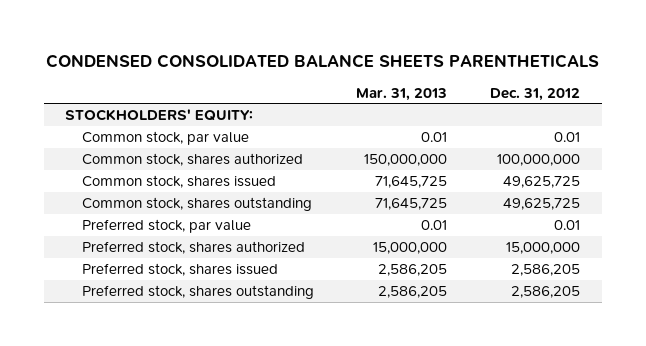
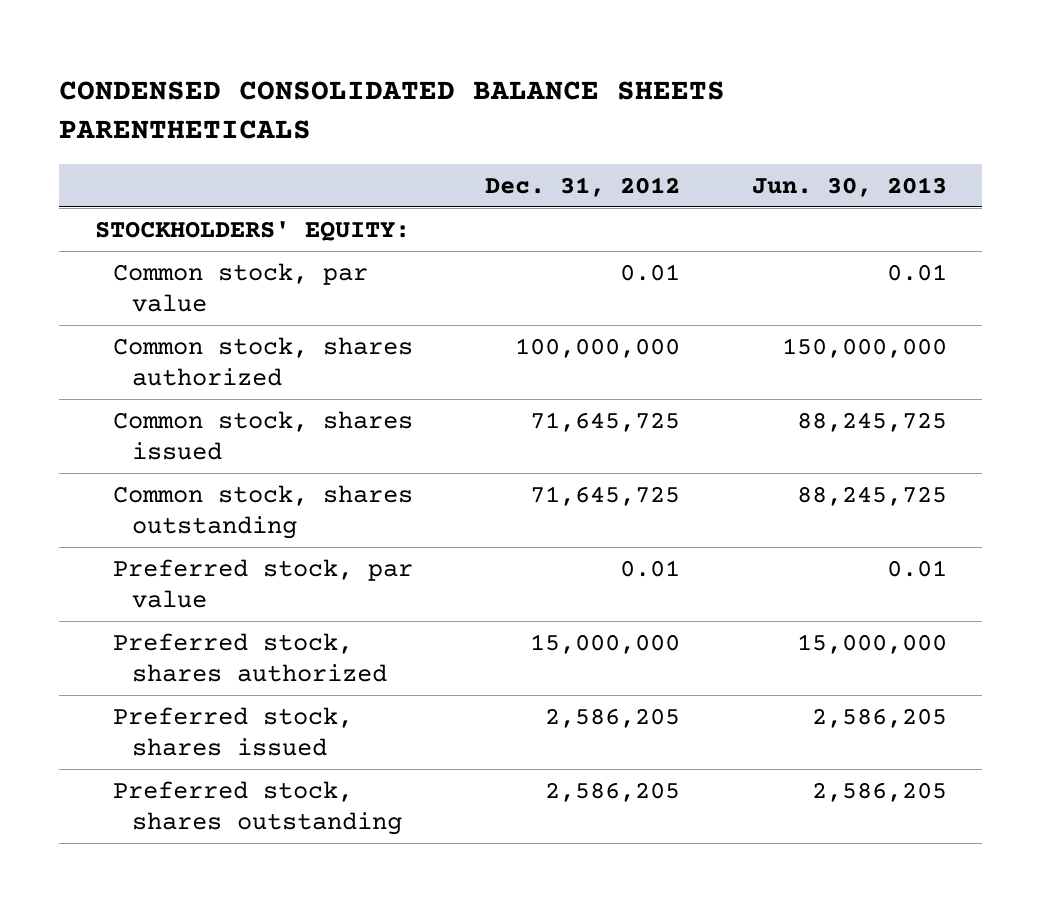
[356,87,448,101] Mar. 31, 2013 -> none
none -> [751,176,947,197] Jun. 30, 2013
[503,175,581,188] 49,625,725 -> [530,411,681,432] 71,645,725
[503,197,581,210] 49,625,725 -> [530,485,681,506] 71,645,725

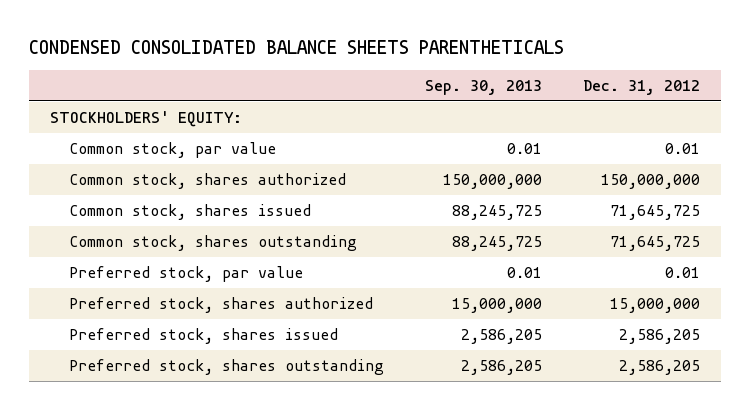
[751,176,947,197] Jun. 30, 2013 -> none
none -> [425,79,543,95] Sep. 30, 2013
[515,337,681,358] 100,000,000 -> [601,174,701,190] 150,000,000

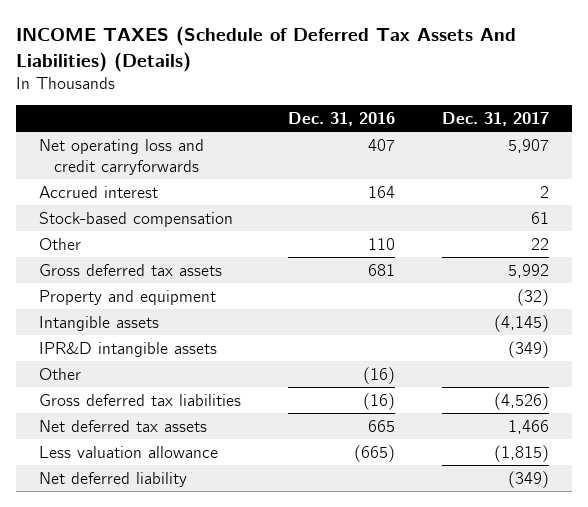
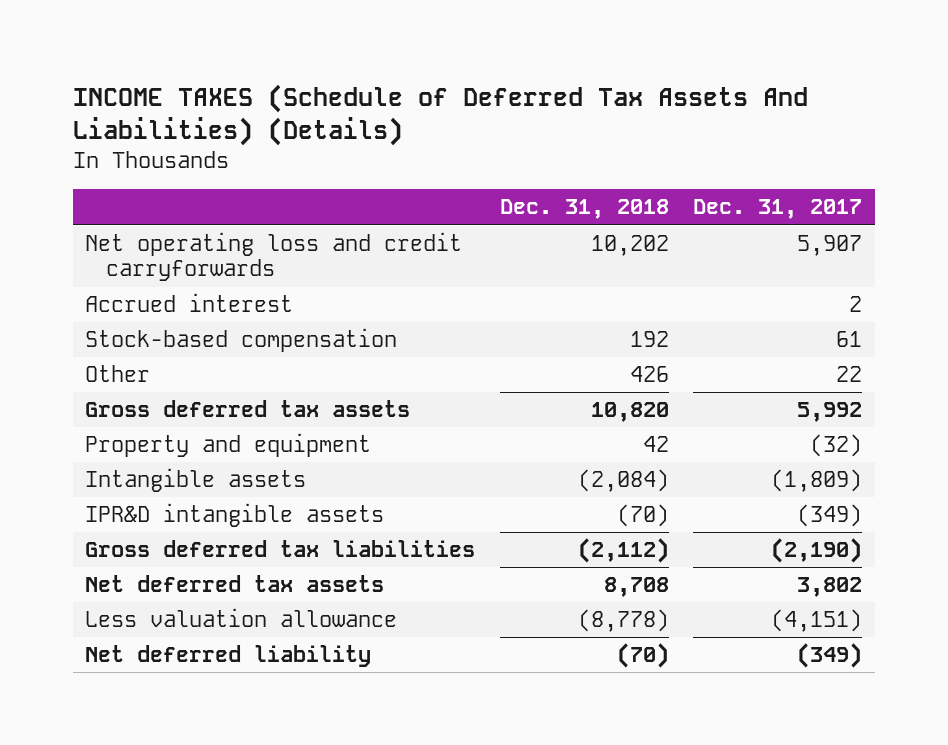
[287,111,395,126] Dec. 31, 2016 -> none
none -> [499,199,669,220] Dec. 31, 2018
[493,314,549,332] (4,145) -> [771,469,863,493] (1,809)
[39,367,82,380] Other -> none
[493,392,549,410] (4,526) -> [771,538,863,564] (2,190)
[507,419,549,434] 1,466 -> [797,577,863,598] 3,802
[493,444,549,462] (1,815) -> [771,609,863,633] (4,151)

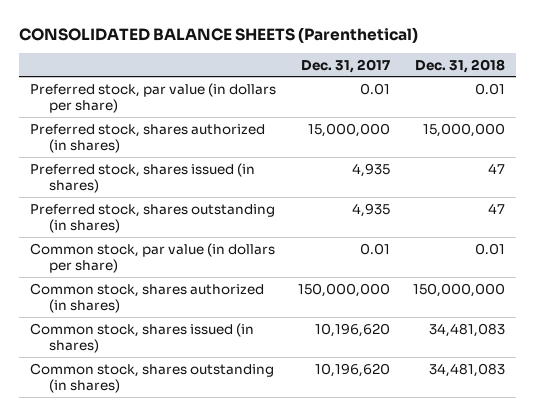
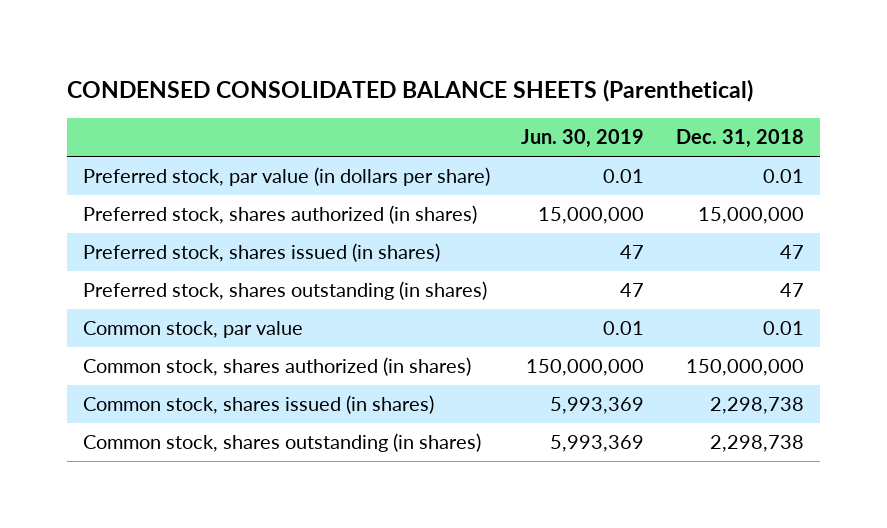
[18,26,418,43] CONSOLIDATED BALANCE SHEETS (Parenthetical) -> [67,78,754,102] CONDENSED CONSOLIDATED BALANCE SHEETS (Parenthetical)
[301,58,391,73] Dec. 31, 2017 -> none
none -> [521,129,645,149] Jun. 30, 2019
[30,242,276,274] Common stock, par value (in dollars per share) -> [82,321,303,339] Common stock, par value
[428,322,505,337] 34,481,083 -> [709,397,804,415] 2,298,738
[428,362,505,377] 34,481,083 -> [709,435,804,453] 2,298,738

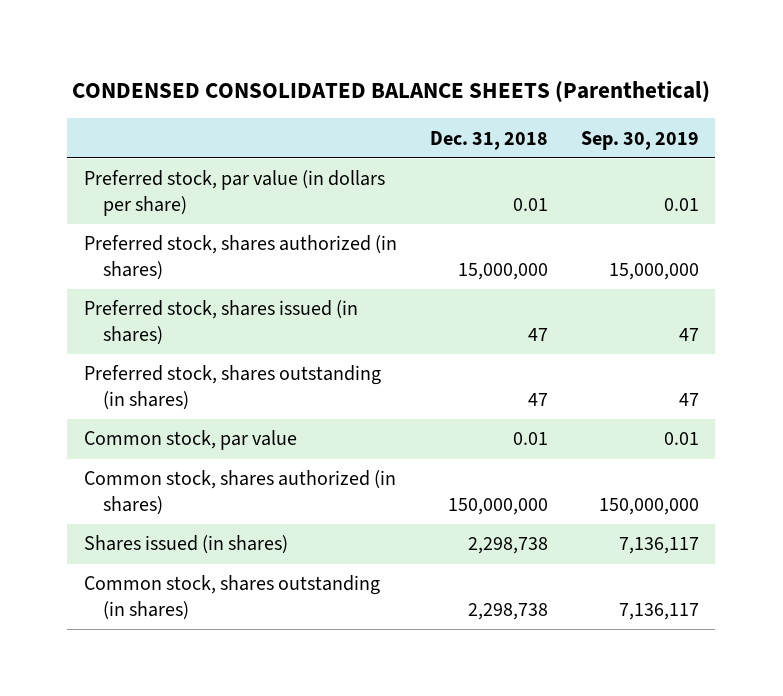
[521,129,645,149] Jun. 30, 2019 -> none
none -> [580,130,699,150] Sep. 30, 2019
[82,395,434,415] Common stock, shares issued (in shares) -> [83,535,288,555] Shares issued (in shares)

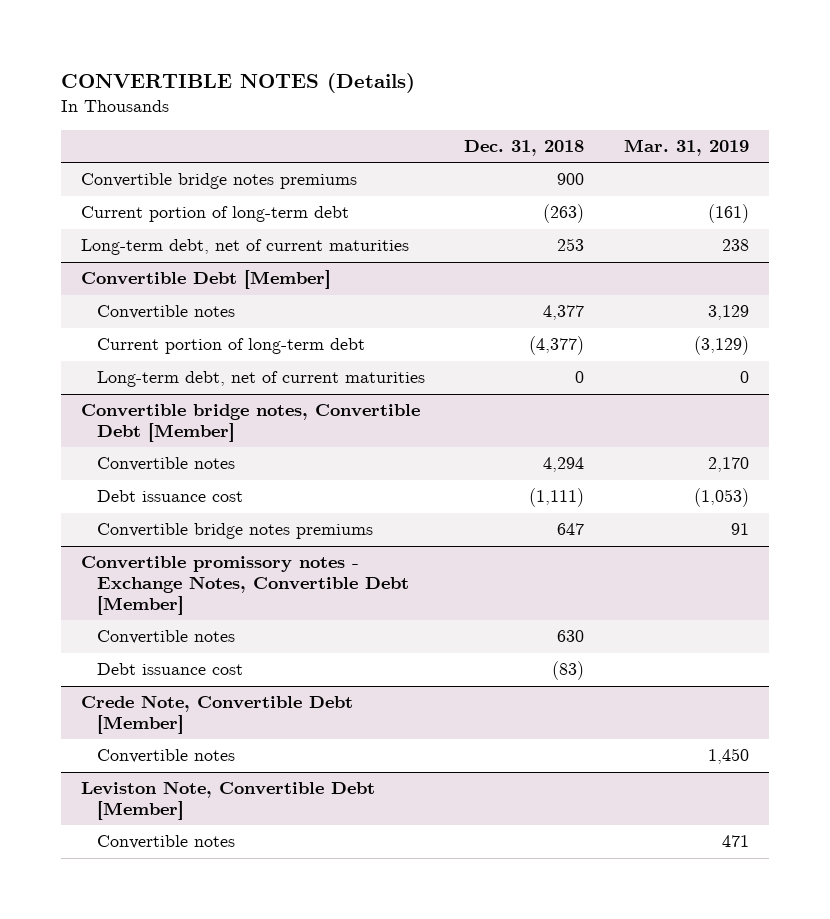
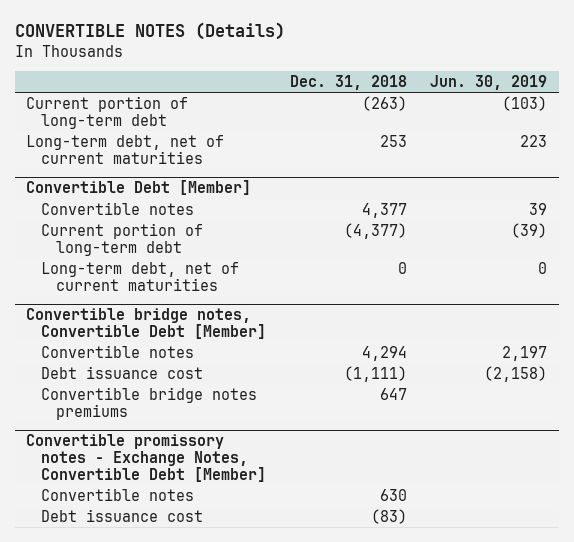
[624,139,750,157] Mar. 31, 2019 -> none
none -> [430,75,548,91] Jun. 30, 2019
[80,173,357,190] Convertible bridge notes premiums -> none
[80,695,353,735] Crede Note, Convertible Debt [Member] -> none
[96,749,235,764] Convertible notes -> none
[80,781,375,821] Leviston Note, Convertible Debt [Member] -> none
[96,835,235,850] Convertible notes -> none

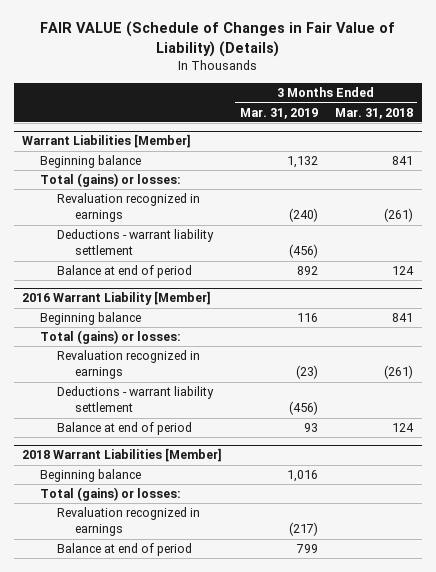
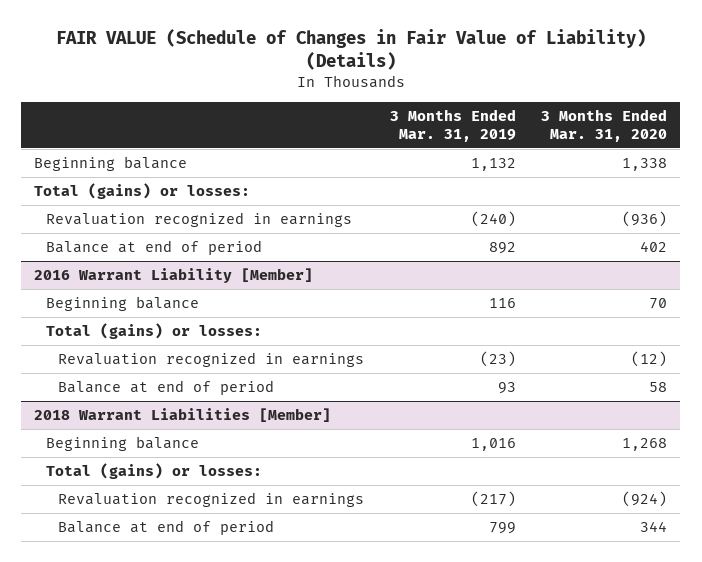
[335,107,414,119] Mar. 31, 2018 -> none
none -> [541,108,668,142] 3 Months Ended Mar. 31, 2020
[22,134,192,149] Warrant Liabilities [Member] -> none
[57,229,215,256] Deductions - warrant liability settlement -> none
[57,386,215,413] Deductions - warrant liability settlement -> none

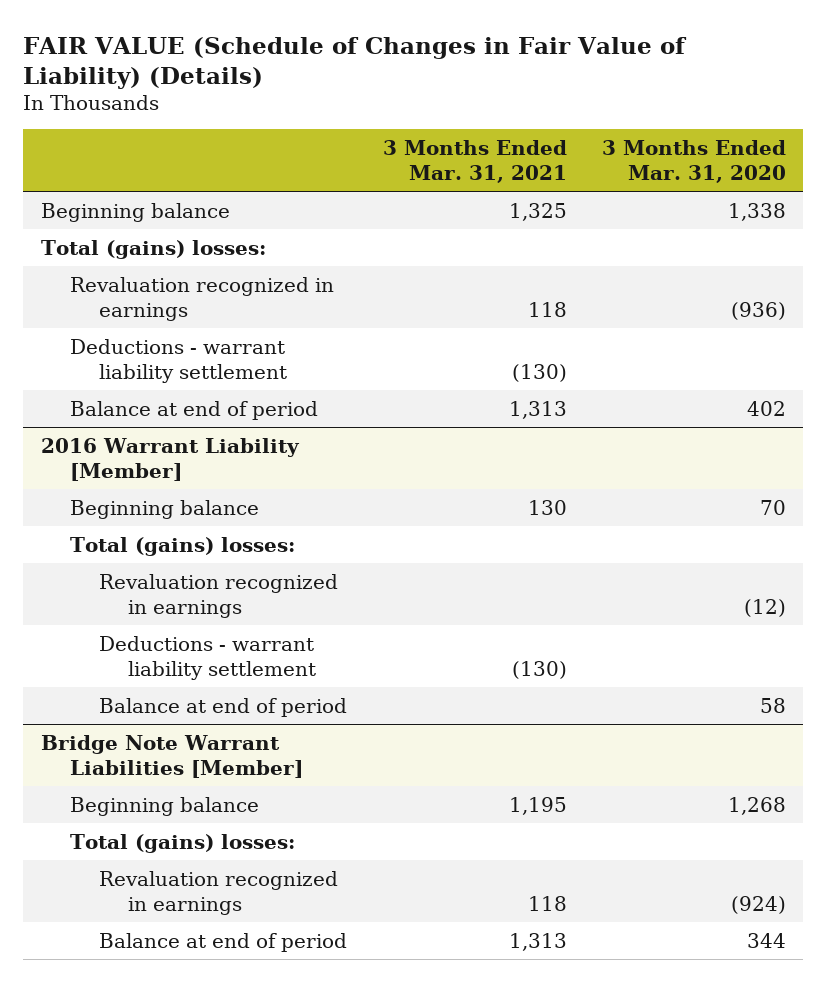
[389,108,516,142] 3 Months Ended Mar. 31, 2019 -> none
none -> [382,139,567,183] 3 Months Ended Mar. 31, 2021
[34,183,251,200] Total (gains) or losses: -> [40,239,266,259] Total (gains) losses:
none -> [70,338,288,383] Deductions - warrant liability settlement
[46,323,263,340] Total (gains) or losses: -> [70,536,296,556] Total (gains) losses:
none -> [99,635,317,680] Deductions - warrant liability settlement
[34,408,332,423] 2018 Warrant Liabilities [Member] -> [40,734,304,778] Bridge Note Warrant Liabilities [Member]
[46,463,263,480] Total (gains) or losses: -> [70,833,296,853] Total (gains) losses:

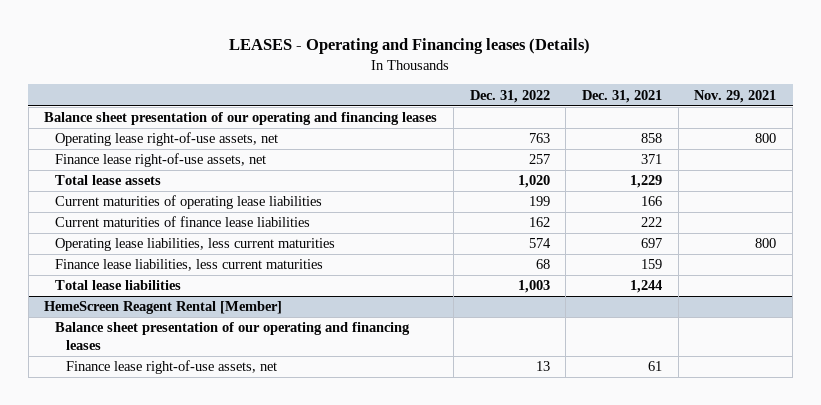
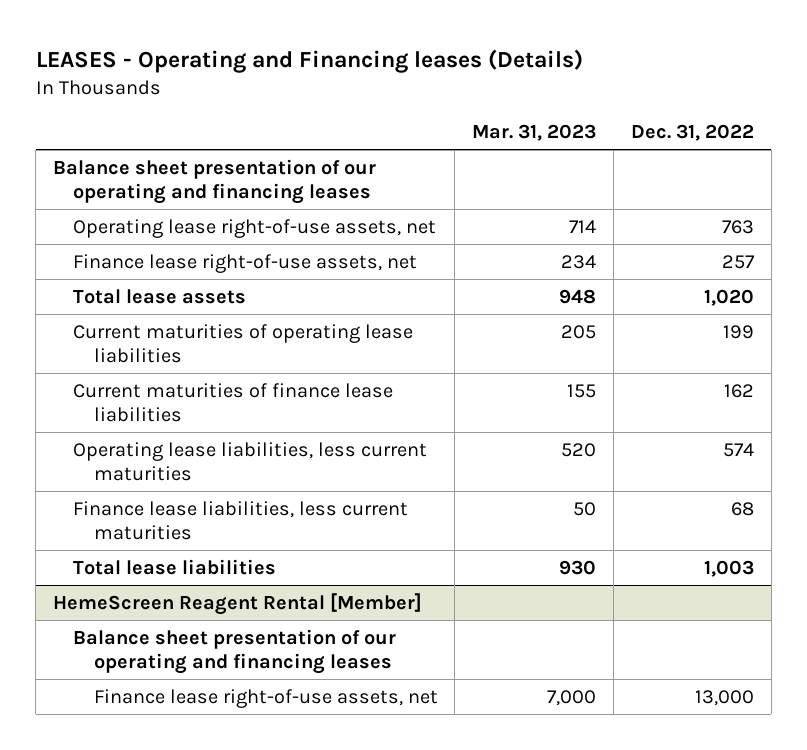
[582,89,663,103] Dec. 31, 2021 -> none
[694,89,777,103] Nov. 29, 2021 -> none
none -> [472,123,597,141] Mar. 31, 2023
[535,361,550,372] 13 -> [694,689,754,706] 13,000

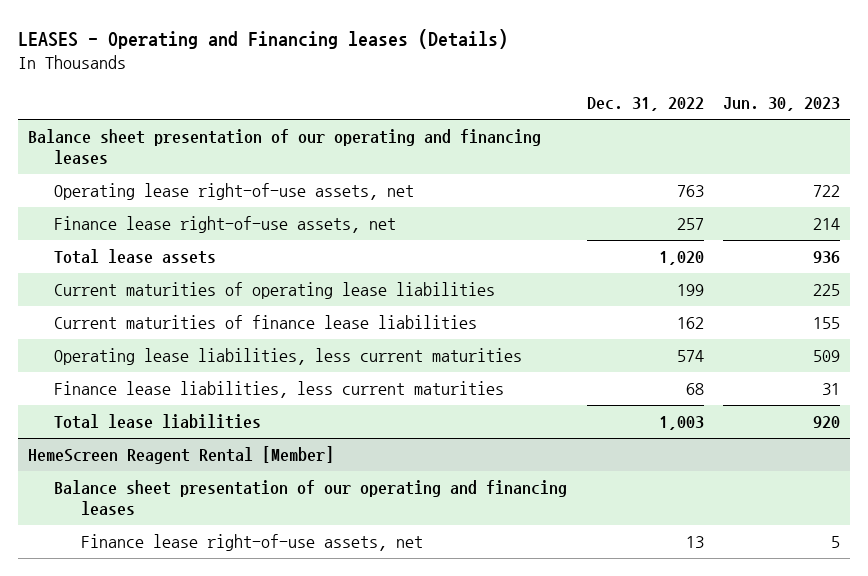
[472,123,597,141] Mar. 31, 2023 -> none
none -> [723,96,841,111] Jun. 30, 2023
[694,689,754,706] 13,000 -> [685,536,704,549] 13

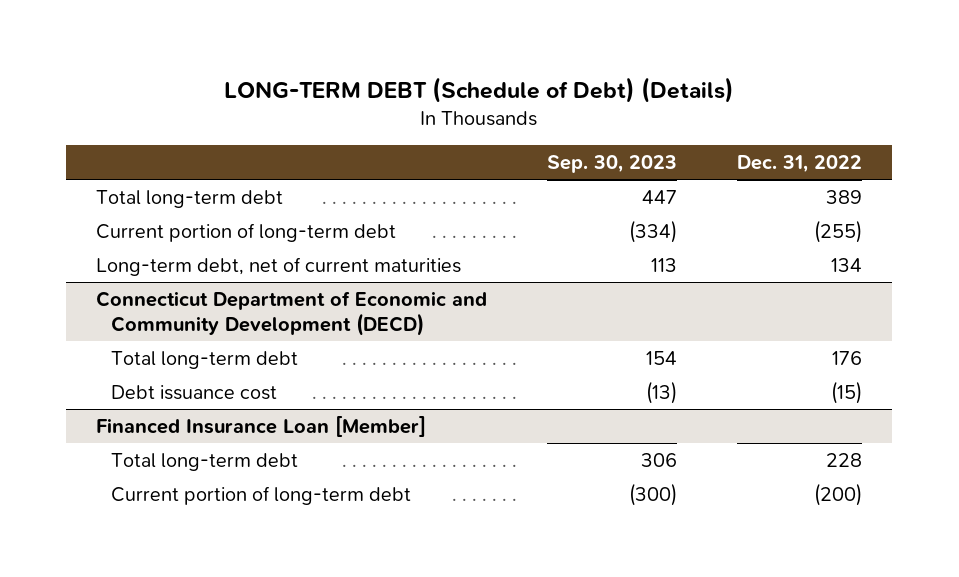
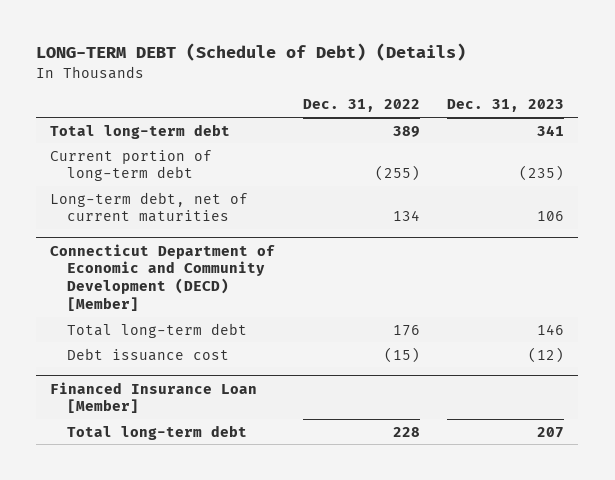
[547,154,678,173] Sep. 30, 2023 -> none
none -> [447,99,565,113] Dec. 31, 2023
[96,290,488,336] Connecticut Department of Economic and Community Development (DECD) -> [50,243,276,311] Connecticut Department of Economic and Community Development (DECD) [Member]
[111,485,412,505] Current portion of long-term debt -> none

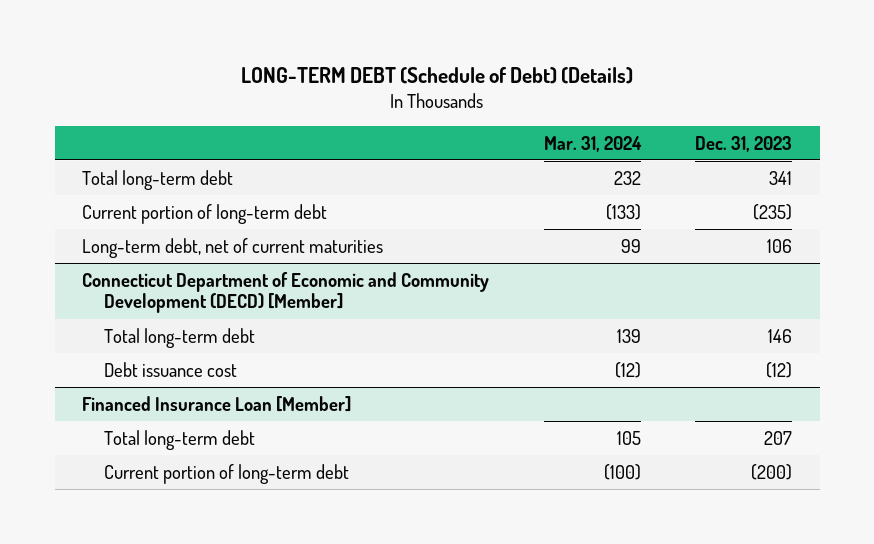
[302,99,420,113] Dec. 31, 2022 -> none
none -> [543,135,642,152] Mar. 31, 2024
none -> [104,463,350,484] Current portion of long-term debt

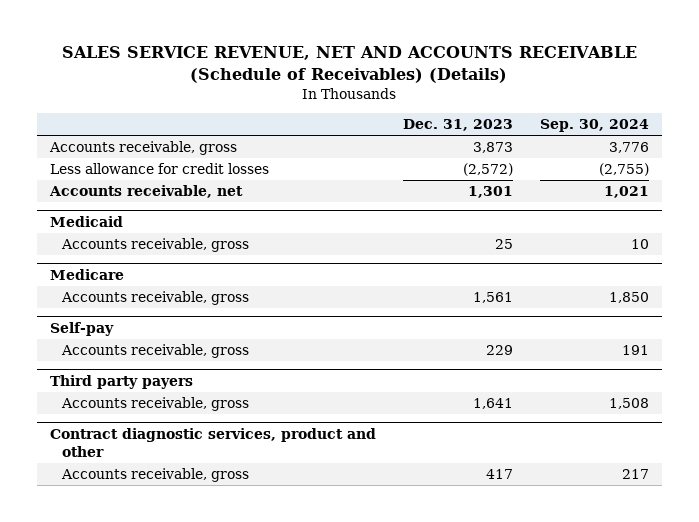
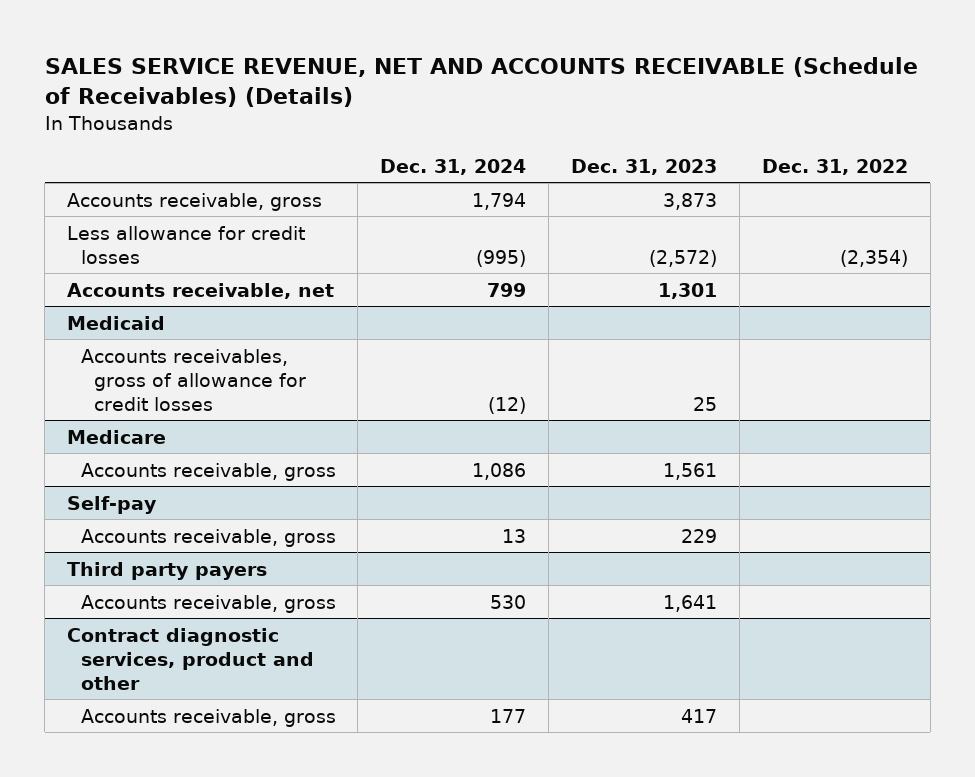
[539,119,649,133] Sep. 30, 2024 -> none
none -> [380,158,527,175] Dec. 31, 2024
none -> [761,158,908,175] Dec. 31, 2022
[61,238,250,253] Accounts receivable, gross -> none
none -> [80,348,307,411] Accounts receivables, gross of allowance for credit losses

